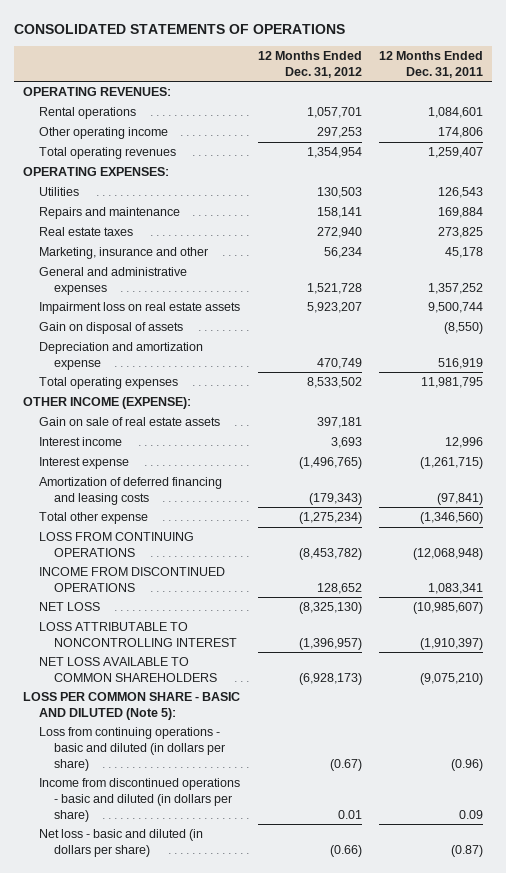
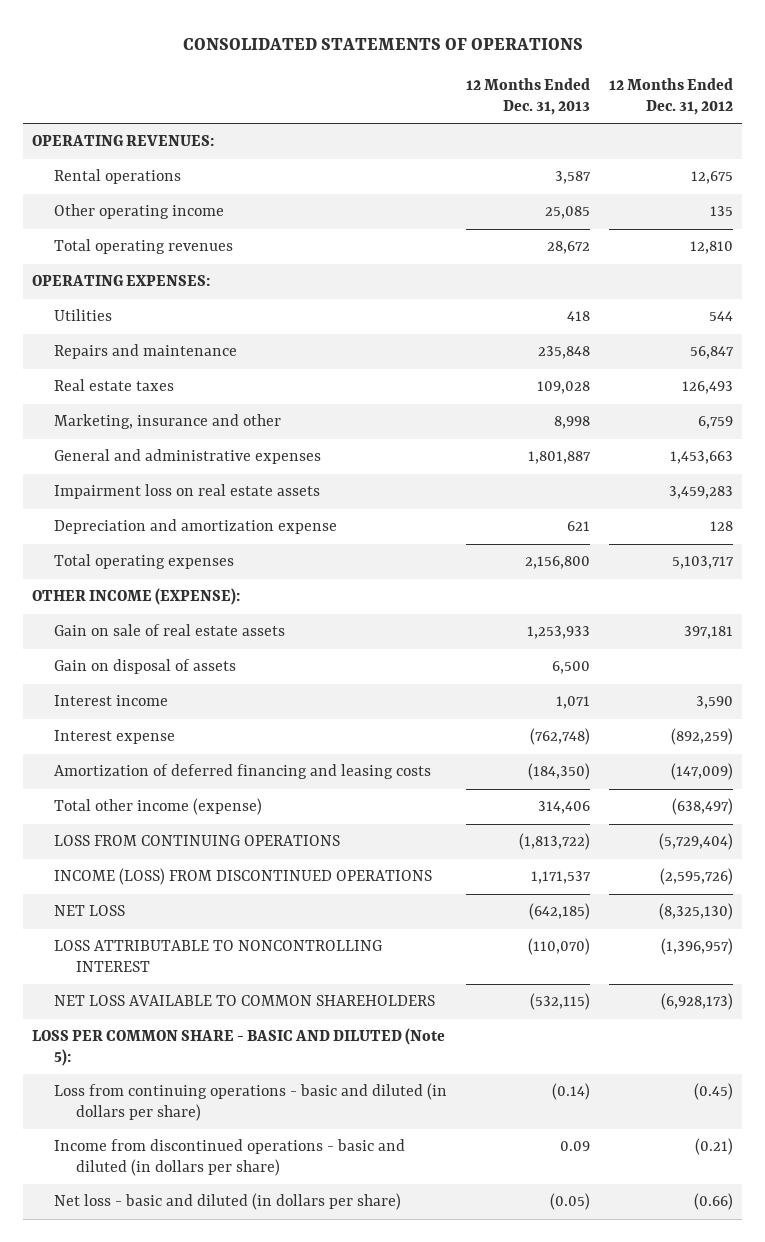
[379,51,484,78] 12 Months Ended Dec. 31, 2011 -> none
none -> [465,78,590,116] 12 Months Ended Dec. 31, 2013
[306,107,362,119] 1,057,701 -> [690,171,733,185] 12,675
[316,127,362,139] 297,253 -> [709,206,733,217] 135
[306,147,362,159] 1,354,954 -> [689,241,733,255] 12,810
[316,187,362,199] 130,503 -> [708,311,733,322] 544
[316,207,362,219] 158,141 -> [689,346,734,360] 56,847
[316,227,362,239] 272,940 -> [681,381,733,395] 126,493
[323,247,362,259] 56,234 -> [697,416,733,430] 6,759
[306,282,362,294] 1,521,728 -> [669,451,733,465] 1,453,663
[306,302,362,314] 5,923,207 -> [668,486,733,500] 3,459,283
[316,357,362,369] 470,749 -> [709,521,733,532] 128
[306,377,362,389] 8,533,502 -> [671,556,734,570] 5,103,717
[38,322,183,335] Gain on disposal of assets -> [54,659,237,675] Gain on disposal of assets
[330,437,362,449] 3,693 -> [695,696,733,710] 3,590
[298,457,362,470] (1,496,765) -> [670,728,733,746] (892,259)
[308,492,362,505] (179,343) -> [670,763,733,781] (147,009)
[38,512,148,525] Total other expense -> [54,798,263,816] Total other income (expense)
[298,512,362,525] (1,275,234) -> [671,798,733,816] (638,497)
[298,547,362,560] (8,453,782) -> [658,833,733,851] (5,729,404)
[38,567,225,592] INCOME FROM DISCONTINUED OPERATIONS -> [54,868,433,886] INCOME (LOSS) FROM DISCONTINUED OPERATIONS
[316,582,362,594] 128,652 -> [659,868,733,886] (2,595,726)
[329,758,362,771] (0.67) -> [693,1083,733,1101] (0.45)
[337,809,362,819] 0.01 -> [694,1138,733,1156] (0.21)

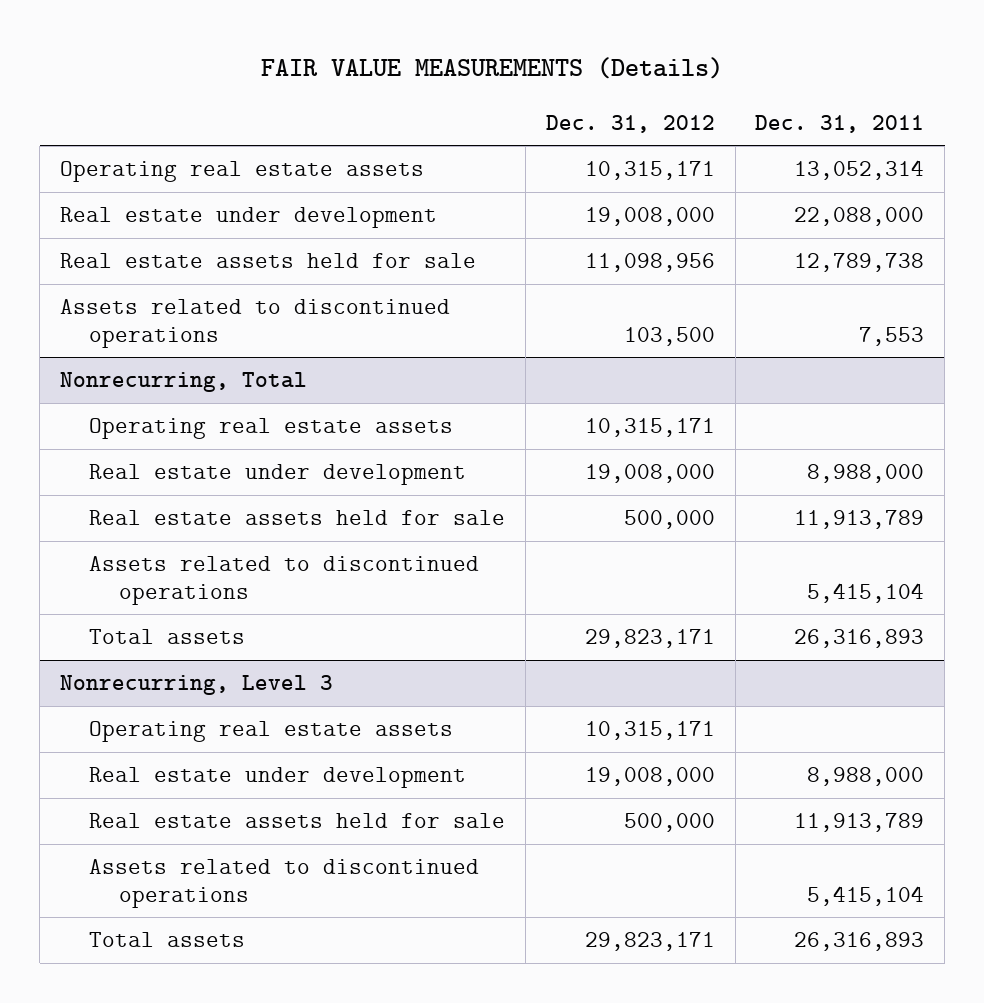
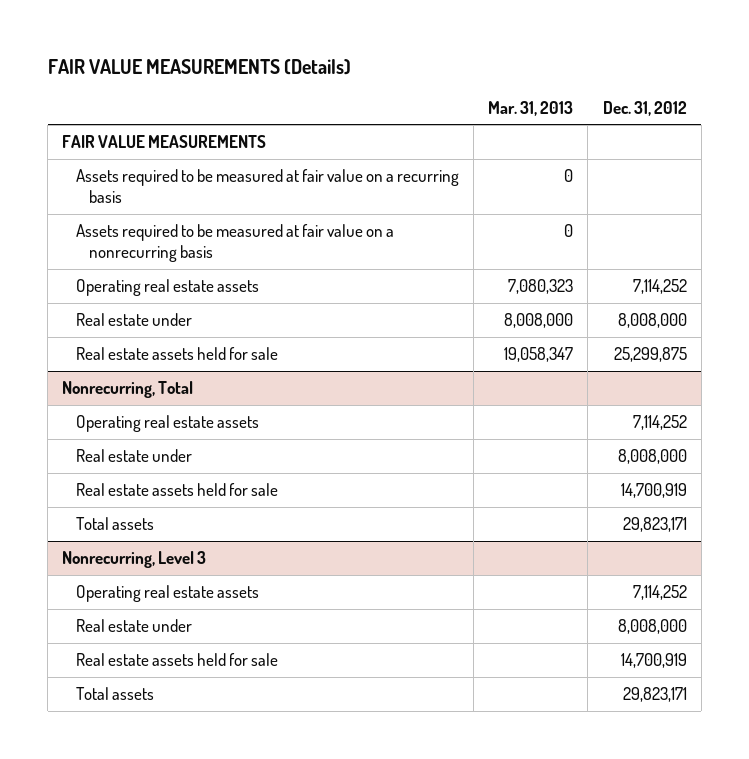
[755,114,925,133] Dec. 31, 2011 -> none
none -> [488,100,574,116] Mar. 31, 2013
[59,298,450,348] Assets related to discontinued operations -> none
none -> [62,135,267,149] FAIR VALUE MEASUREMENTS
none -> [75,169,459,204] Assets required to be measured at fair value on a recurring basis
none -> [75,224,394,263] Assets required to be measured at fair value on a nonrecurring basis
[584,160,715,180] 10,315,171 -> [632,279,687,295] 7,114,252
[59,206,437,228] Real estate under development -> [75,313,192,327] Real estate under
[584,206,715,226] 19,008,000 -> [617,313,687,329] 8,008,000
[584,252,715,272] 11,098,956 -> [613,347,687,363] 25,299,875
[89,555,480,605] Assets related to discontinued operations -> none
[584,417,715,437] 10,315,171 -> [632,415,687,431] 7,114,252
[89,463,467,485] Real estate under development -> [75,449,192,463] Real estate under
[584,463,715,483] 19,008,000 -> [617,449,687,465] 8,008,000
[623,509,715,529] 500,000 -> [620,483,687,499] 14,700,919
[89,858,480,908] Assets related to discontinued operations -> none
[584,720,715,740] 10,315,171 -> [632,585,687,601] 7,114,252
[89,766,467,788] Real estate under development -> [75,619,192,633] Real estate under
[584,766,715,786] 19,008,000 -> [617,619,687,635] 8,008,000
[623,812,715,832] 500,000 -> [620,653,687,669] 14,700,919

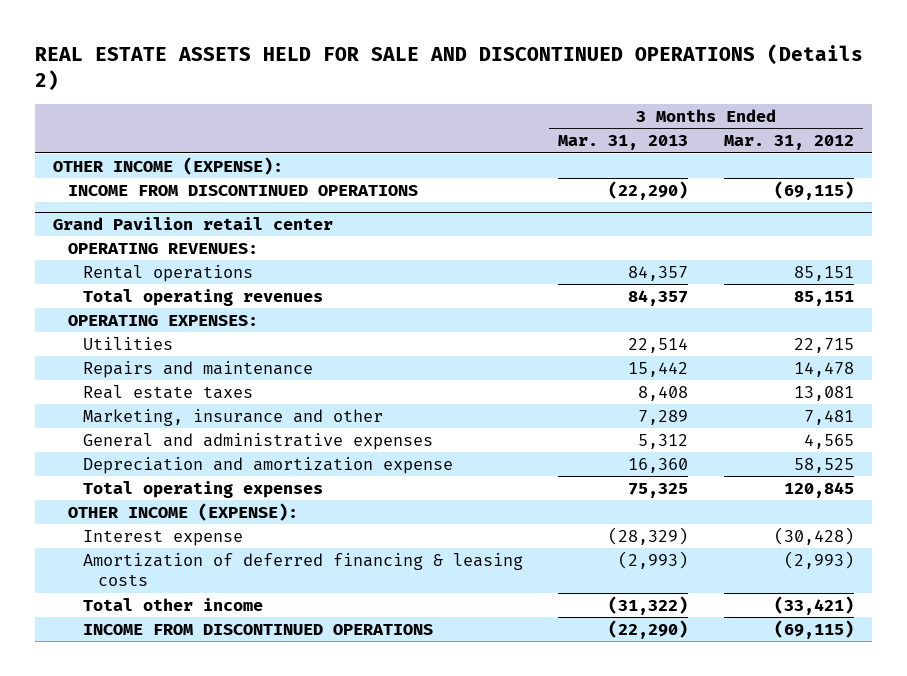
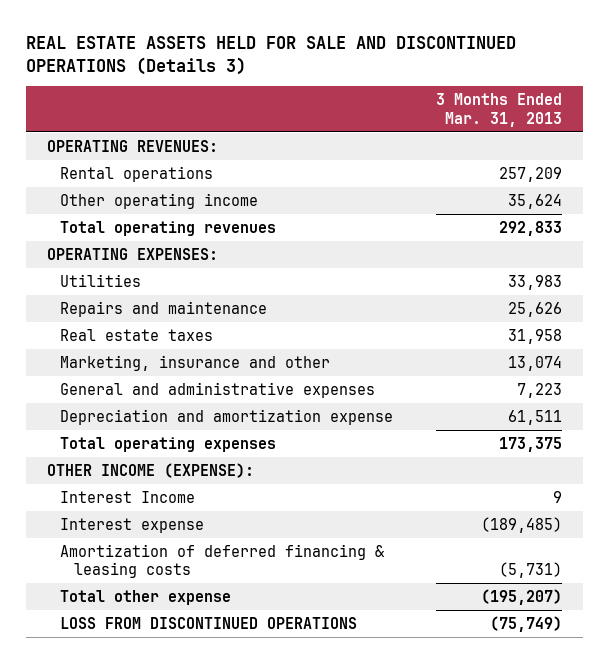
[35,44,864,92] REAL ESTATE ASSETS HELD FOR SALE AND DISCONTINUED OPERATIONS (Details 2) -> [25,35,516,75] REAL ESTATE ASSETS HELD FOR SALE AND DISCONTINUED OPERATIONS (Details 3)
[723,135,854,151] Mar. 31, 2012 -> none
[53,157,284,176] OTHER INCOME (EXPENSE): -> none
[67,185,418,197] INCOME FROM DISCONTINUED OPERATIONS -> none
[53,217,334,231] Grand Pavilion retail center -> none
[628,266,689,282] 84,357 -> [498,166,562,182] 257,209
none -> [60,192,259,209] Other operating income
[628,290,689,307] 84,357 -> [498,220,562,236] 292,833
[628,338,689,354] 22,514 -> [507,274,562,290] 33,983
[628,362,689,378] 15,442 -> [507,301,562,317] 25,626
[638,386,689,402] 8,408 -> [507,328,562,344] 31,958
[638,410,689,426] 7,289 -> [507,355,562,371] 13,074
[638,434,689,450] 5,312 -> [516,382,562,398] 7,223
[628,458,689,474] 16,360 -> [507,409,562,425] 61,511
[628,483,689,499] 75,325 -> [498,436,562,452] 173,375
none -> [60,490,196,503] Interest Income
[608,527,689,546] (28,329) -> [480,516,562,533] (189,485)
[618,551,689,570] (2,993) -> [498,562,562,579] (5,731)
[82,598,263,612] Total other income -> [60,589,232,605] Total other expense
[608,596,689,616] (31,322) -> [480,588,562,605] (195,207)
[82,624,433,636] INCOME FROM DISCONTINUED OPERATIONS -> [60,616,358,629] LOSS FROM DISCONTINUED OPERATIONS
[608,620,689,640] (22,290) -> [489,615,562,632] (75,749)

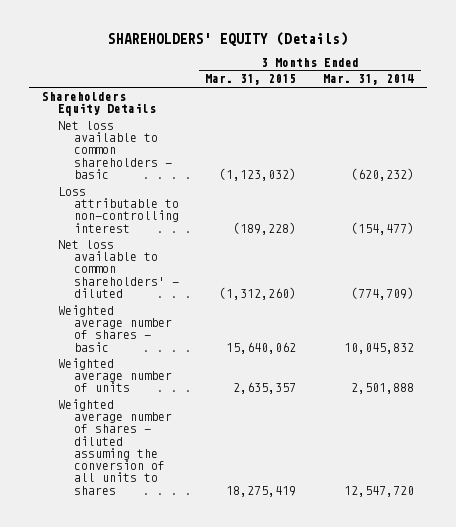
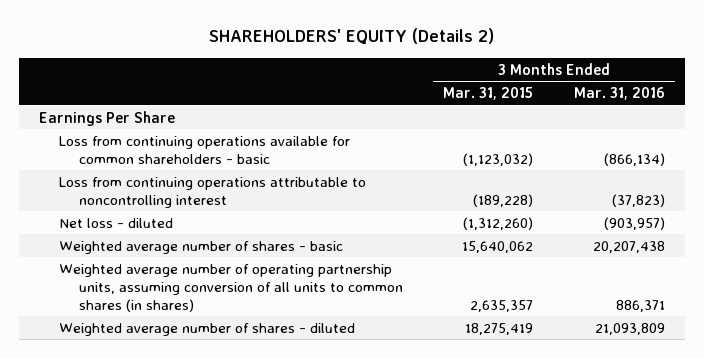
[108,32,349,47] SHAREHOLDERS' EQUITY (Details) -> [208,28,494,46] SHAREHOLDERS' EQUITY (Details 2)
[323,74,415,86] Mar. 31, 2014 -> none
none -> [573,87,665,101] Mar. 31, 2016
[42,91,156,117] Shareholders Equity Details -> none
none -> [39,110,176,126] Earnings Per Share
[57,120,172,179] Net loss available to common shareholders - basic -> [58,135,350,164] Loss from continuing operations available for common shareholders - basic
[57,186,179,233] Loss attributable to non-controlling interest -> [58,176,366,208] Loss from continuing operations attributable to noncontrolling interest
[57,239,179,298] Net loss available to common shareholders' - diluted -> [58,217,173,228] Net loss - diluted
[57,357,172,393] Weighted average number of units -> [58,263,403,312] Weighted average number of operating partnership units, assuming conversion of all units to common shares (in shares)
[57,398,172,495] Weighted average number of shares - diluted assuming the conversion of all units to shares -> [58,322,355,336] Weighted average number of shares - diluted

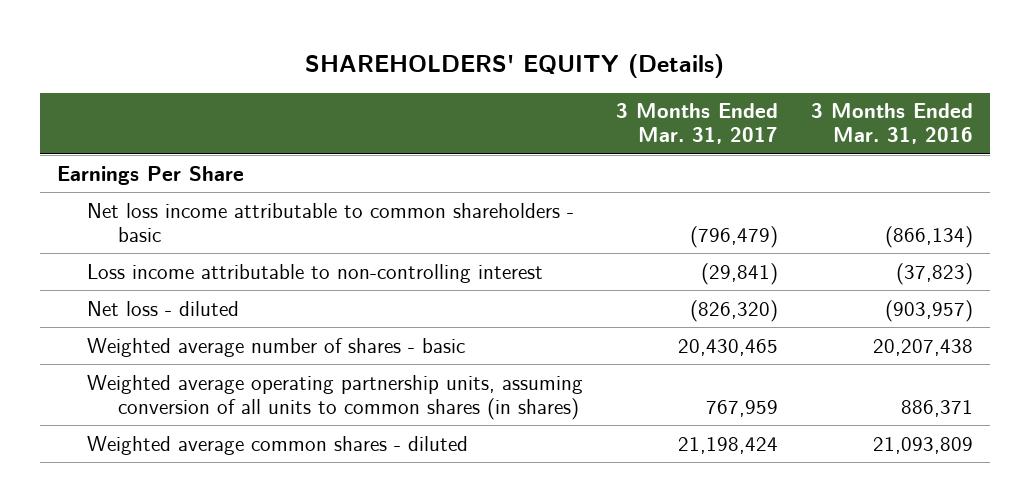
[208,28,494,46] SHAREHOLDERS' EQUITY (Details 2) -> [304,54,724,79] SHAREHOLDERS' EQUITY (Details)
[443,87,534,101] Mar. 31, 2015 -> none
none -> [616,103,779,145] 3 Months Ended Mar. 31, 2017
[58,135,350,164] Loss from continuing operations available for common shareholders - basic -> [87,202,575,242] Net loss income attributable to common shareholders - basic
[58,176,366,208] Loss from continuing operations attributable to noncontrolling interest -> [87,263,544,283] Loss income attributable to non-controlling interest
[58,263,403,312] Weighted average number of operating partnership units, assuming conversion of all units to common shares (in shares) -> [87,374,584,420] Weighted average operating partnership units, assuming conversion of all units to common shares (in shares)
[58,322,355,336] Weighted average number of shares - diluted -> [87,435,469,455] Weighted average common shares - diluted

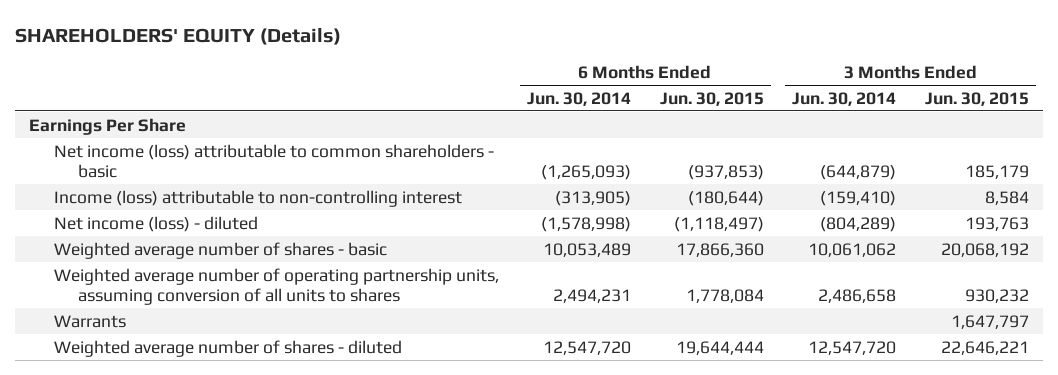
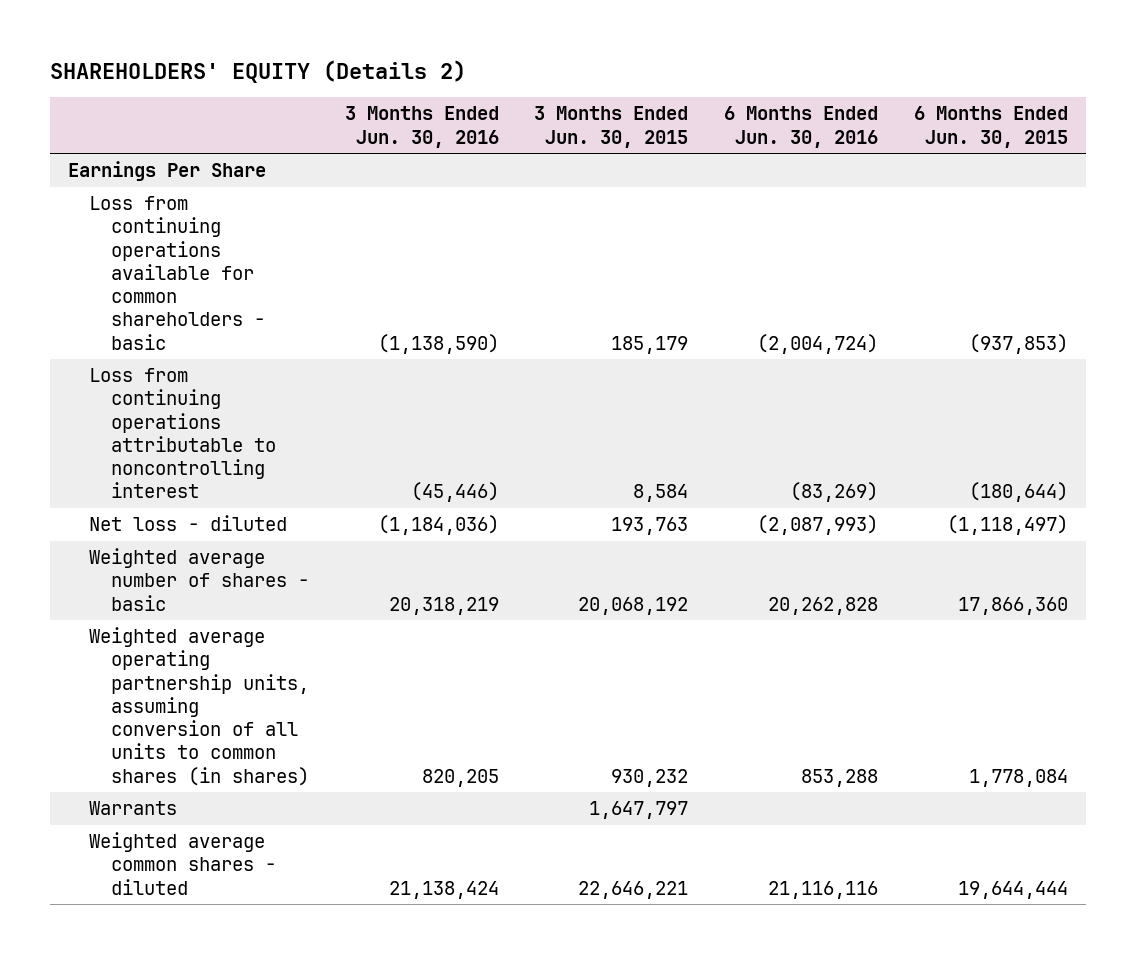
[14,27,341,45] SHAREHOLDERS' EQUITY (Details) -> [49,59,466,83] SHAREHOLDERS' EQUITY (Details 2)
[527,91,632,106] Jun. 30, 2014 -> none
[792,91,897,106] Jun. 30, 2014 -> none
none -> [344,106,499,148] 3 Months Ended Jun. 30, 2016
none -> [724,106,879,148] 6 Months Ended Jun. 30, 2016
[53,143,494,178] Net income (loss) attributable to common shareholders - basic -> [89,196,265,350] Loss from continuing operations available for common shareholders - basic
[53,189,462,207] Income (loss) attributable to non-controlling interest -> [89,368,276,499] Loss from continuing operations attributable to noncontrolling interest
[53,215,258,232] Net income (loss) - diluted -> [89,515,288,532] Net loss - diluted
[53,267,499,305] Weighted average number of operating partnership units, assuming conversion of all units to shares -> [89,627,309,786] Weighted average operating partnership units, assuming conversion of all units to common shares (in shares)
[53,339,402,357] Weighted average number of shares - diluted -> [89,832,276,895] Weighted average common shares - diluted

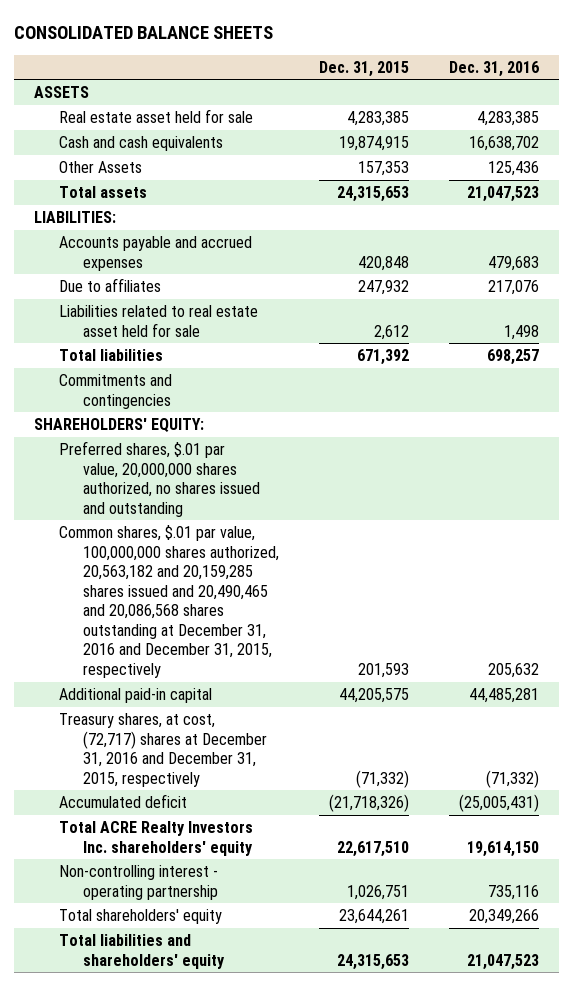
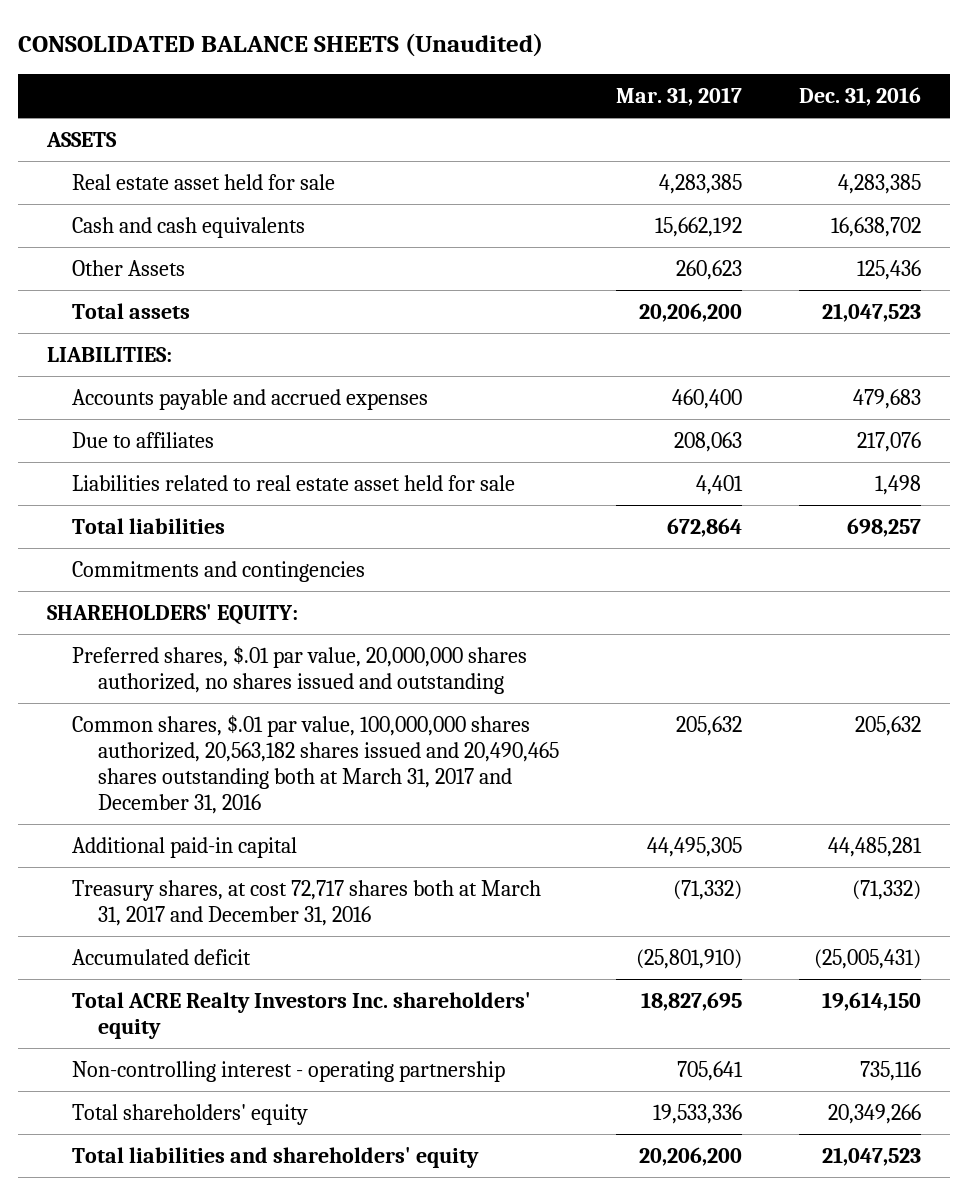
[14,25,274,39] CONSOLIDATED BALANCE SHEETS -> [18,33,544,58] CONSOLIDATED BALANCE SHEETS (Unaudited)
[319,60,410,77] Dec. 31, 2015 -> none
none -> [616,86,743,106] Mar. 31, 2017
[58,524,280,678] Common shares, $.01 par value, 100,000,000 shares authorized, 20,563,182 and 20,159,285 shares issued and 20,490,465 and 20,086,568 shares outstanding at December 31, 2016 and December 31, 2015, respectively -> [72,715,560,815] Common shares, $.01 par value, 100,000,000 shares authorized, 20,563,182 shares issued and 20,490,465 shares outstanding both at March 31, 2017 and December 31, 2016
[58,712,268,787] Treasury shares, at cost, (72,717) shares at December 31, 2016 and December 31, 2015, respectively -> [72,880,542,927] Treasury shares, at cost 72,717 shares both at March 31, 2017 and December 31, 2016

